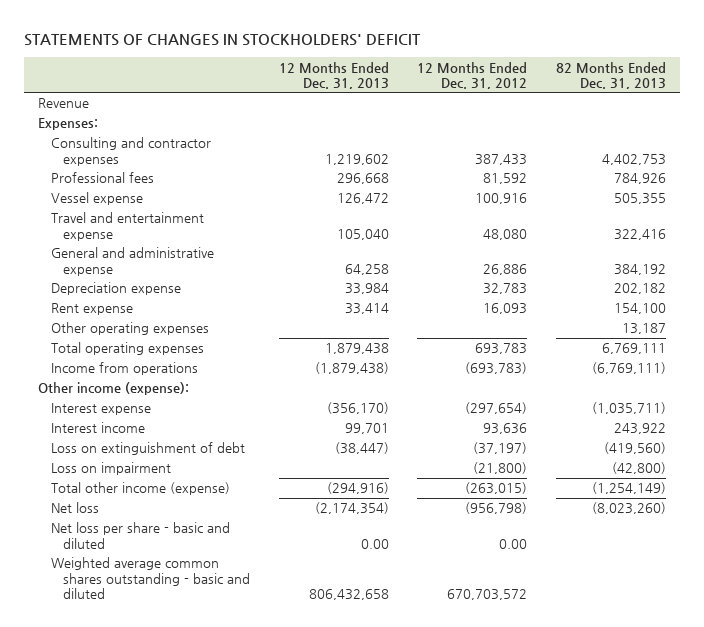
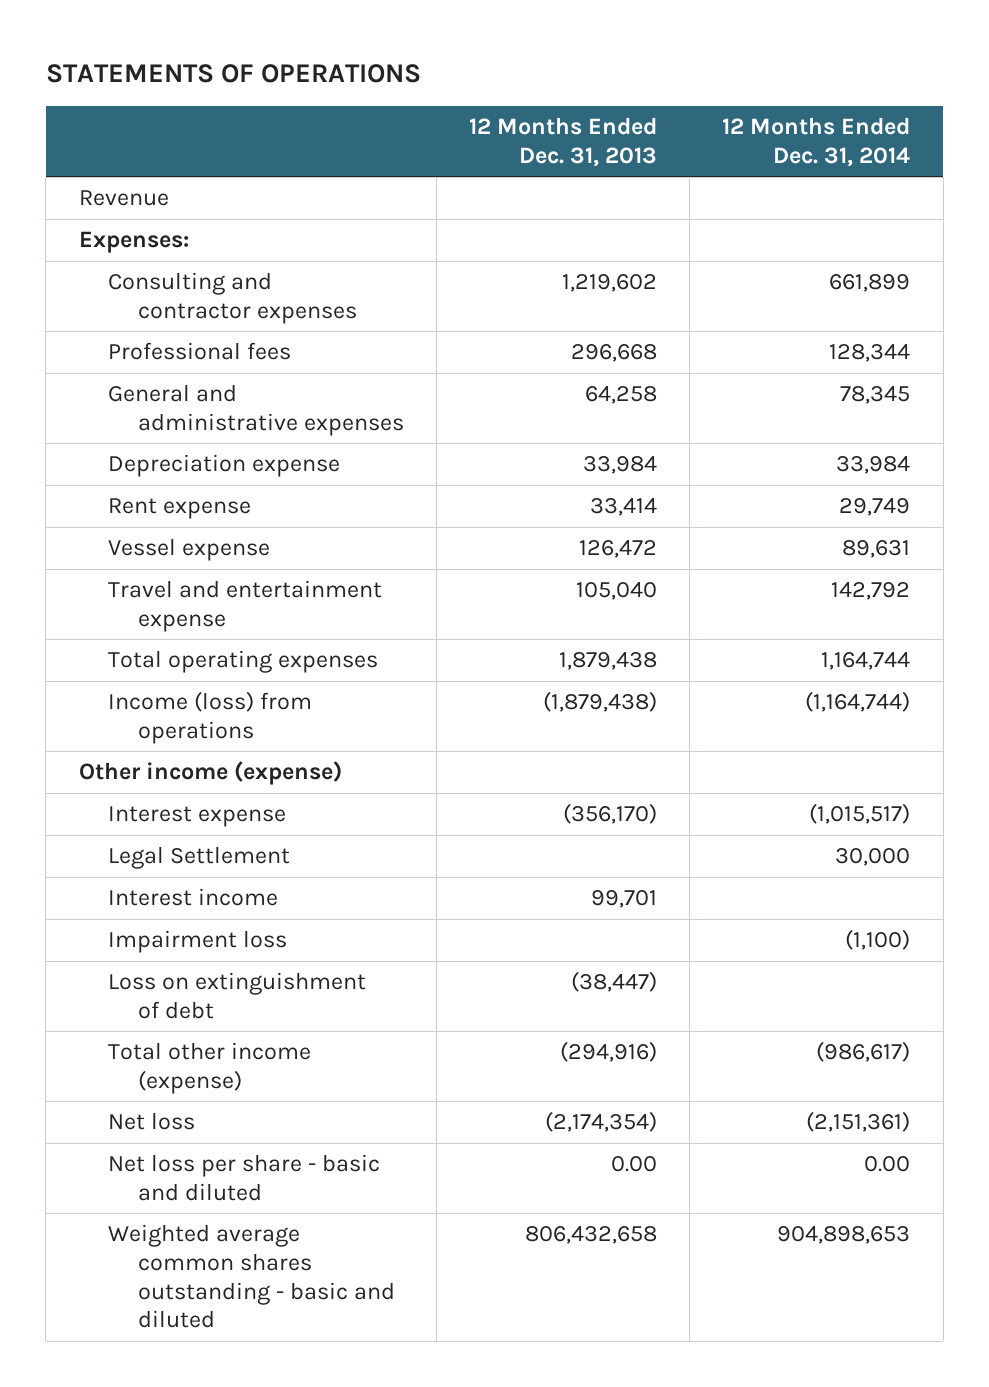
[24,34,422,47] STATEMENTS OF CHANGES IN STOCKHOLDERS' DEFICIT -> [45,64,421,84] STATEMENTS OF OPERATIONS
[417,61,528,90] 12 Months Ended Dec. 31, 2012 -> none
[555,61,666,90] 82 Months Ended Dec. 31, 2013 -> none
none -> [722,117,911,167] 12 Months Ended Dec. 31, 2014
[50,247,214,276] General and administrative expense -> [108,384,404,436] General and administrative expenses
[50,322,209,336] Other operating expenses -> none
[50,192,143,206] Vessel expense -> [108,538,271,562] Vessel expense
[50,212,204,241] Travel and entertainment expense -> [108,580,383,632] Travel and entertainment expense
[50,362,198,376] Income from operations -> [108,691,313,744] Income (loss) from operations
[38,382,190,396] Other income (expense): -> [78,761,342,786] Other income (expense)
none -> [108,846,291,870] Legal Settlement
none -> [108,930,288,954] Impairment loss
[50,462,171,476] Loss on impairment -> none

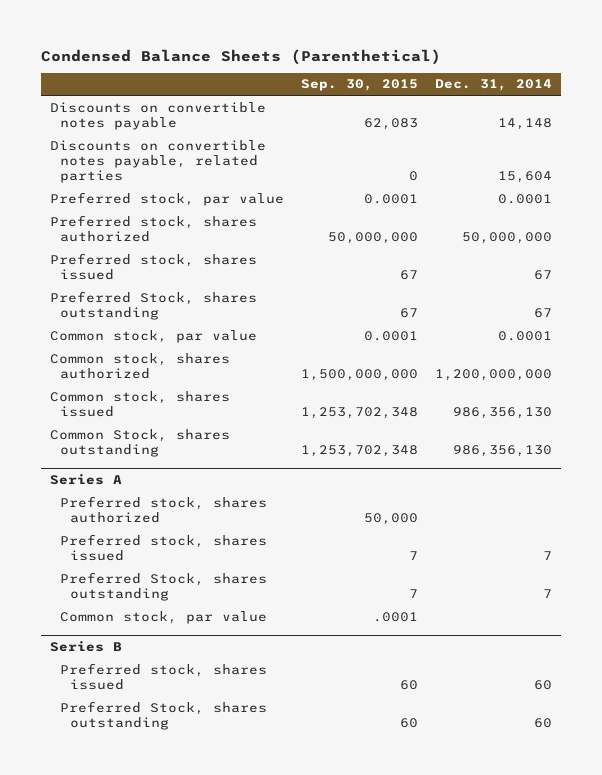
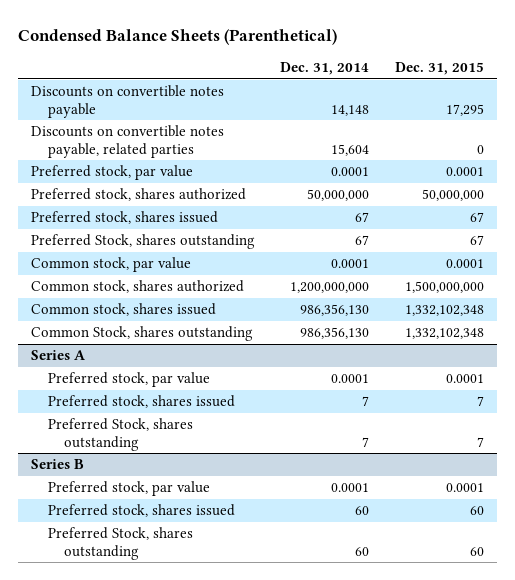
[301,79,419,92] Sep. 30, 2015 -> none
none -> [395,61,485,75] Dec. 31, 2015
[59,495,267,523] Preferred stock, shares authorized -> none
none -> [47,372,210,388] Preferred stock, par value
[59,610,267,624] Common stock, par value -> none
none -> [47,481,210,497] Preferred stock, par value

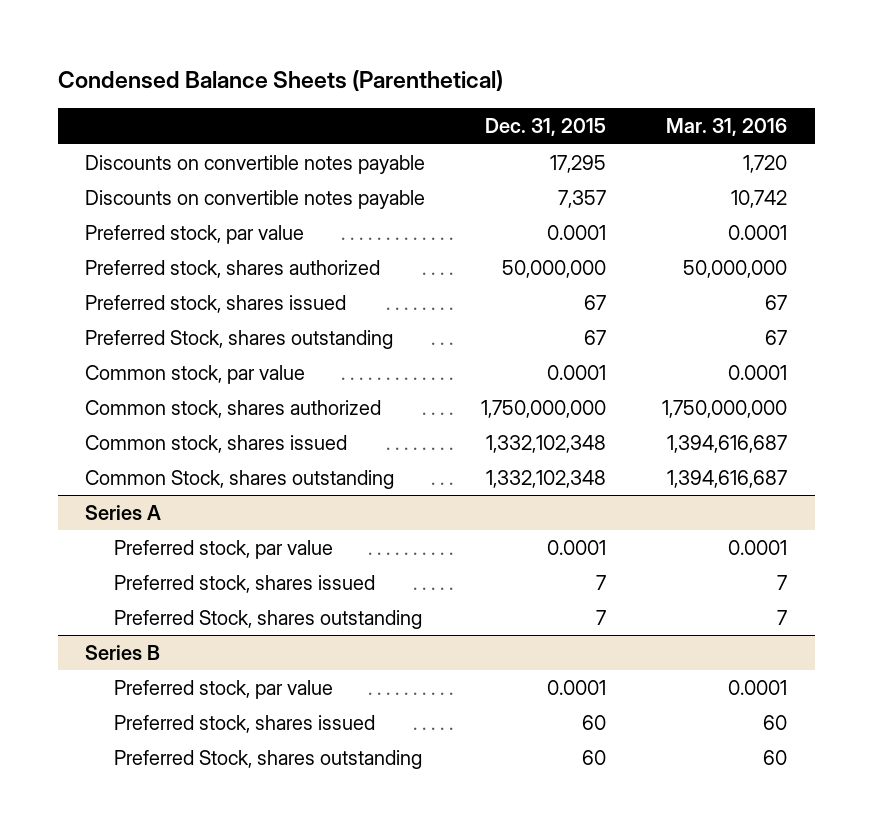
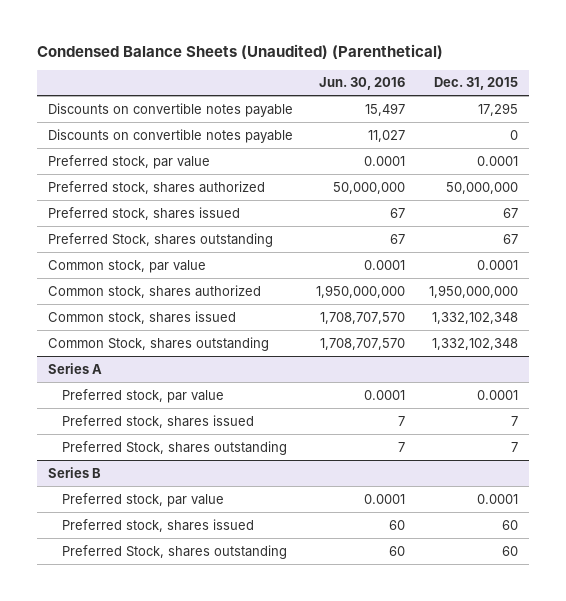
[57,70,503,92] Condensed Balance Sheets (Parenthetical) -> [36,43,443,59] Condensed Balance Sheets (Unaudited) (Parenthetical)
[665,118,787,137] Mar. 31, 2016 -> none
none -> [319,77,406,91] Jun. 30, 2016
[558,189,607,208] 7,357 -> [509,129,518,140] 0
[481,399,607,418] 1,750,000,000 -> [428,284,518,298] 1,950,000,000

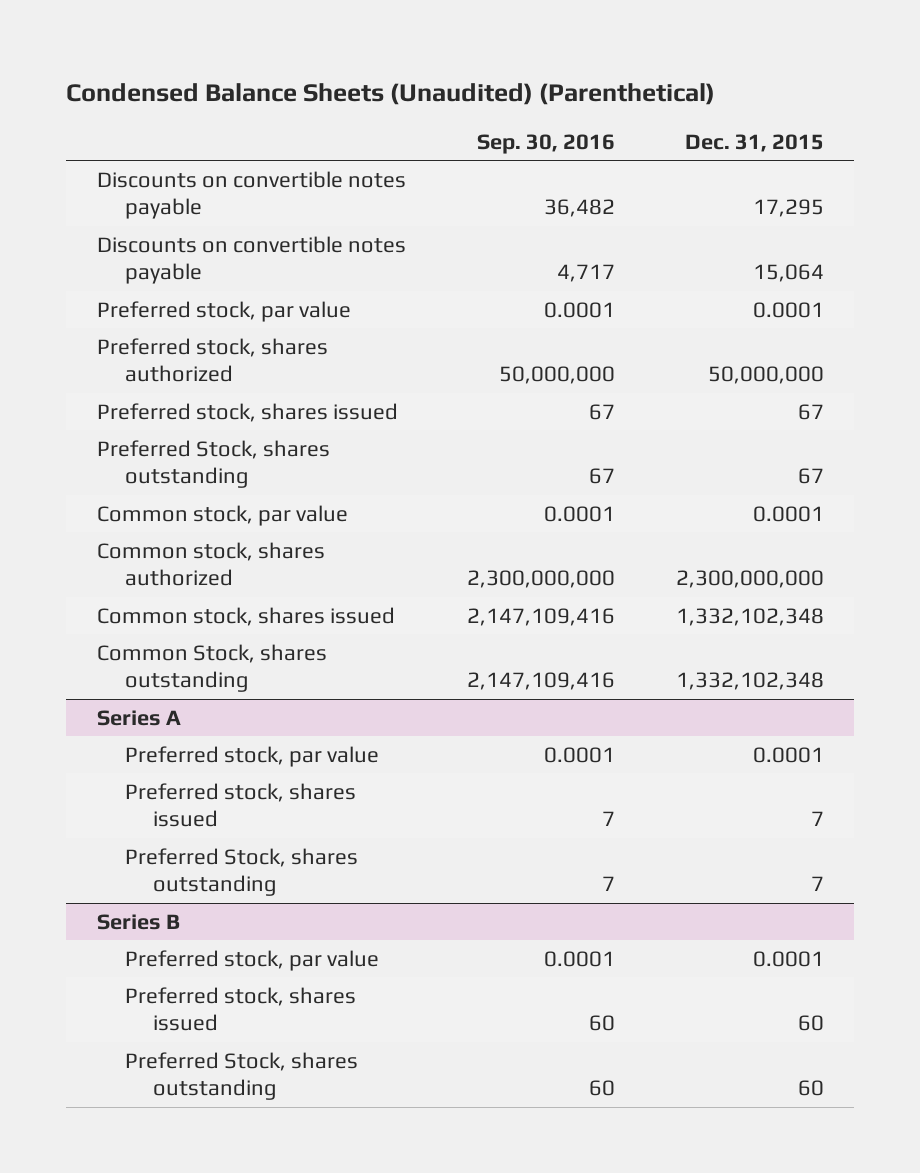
[319,77,406,91] Jun. 30, 2016 -> none
none -> [476,133,615,154] Sep. 30, 2016
[509,129,518,140] 0 -> [752,264,824,283] 15,064
[428,284,518,298] 1,950,000,000 -> [675,570,824,589] 2,300,000,000

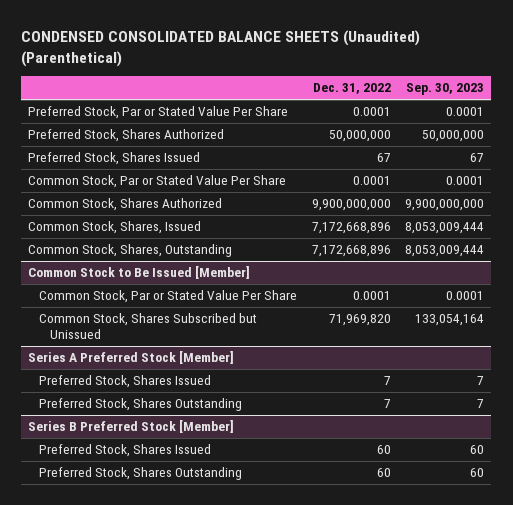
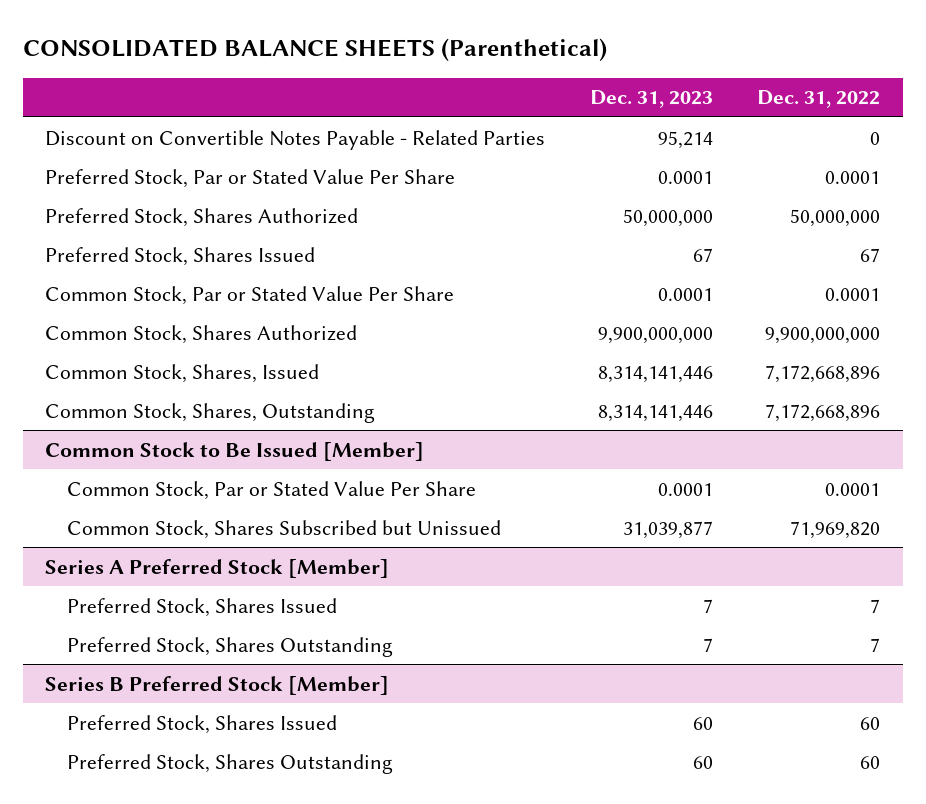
[21,29,421,67] CONDENSED CONSOLIDATED BALANCE SHEETS (Unaudited) (Parenthetical) -> [22,38,607,62] CONSOLIDATED BALANCE SHEETS (Parenthetical)
[406,83,485,96] Sep. 30, 2023 -> none
none -> [589,90,713,109] Dec. 31, 2023
none -> [45,129,546,150] Discount on Convertible Notes Payable - Related Parties

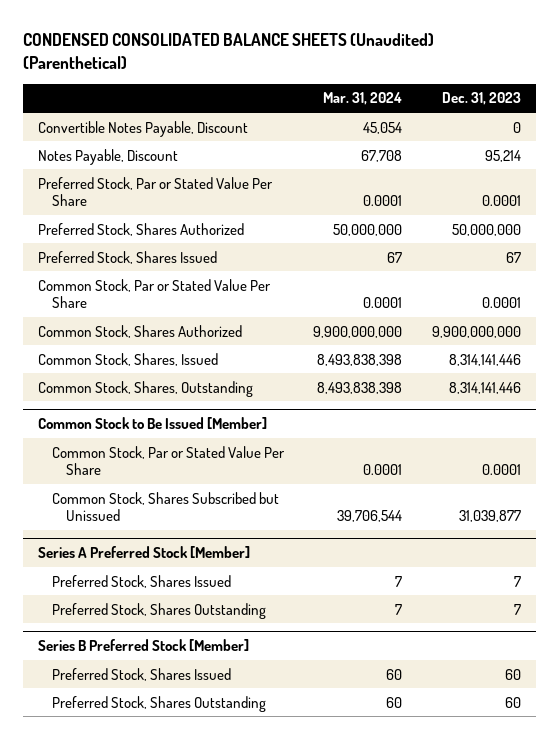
[22,38,607,62] CONSOLIDATED BALANCE SHEETS (Parenthetical) -> [22,32,434,69] CONDENSED CONSOLIDATED BALANCE SHEETS (Unaudited) (Parenthetical)
[757,90,881,109] Dec. 31, 2022 -> none
none -> [323,92,403,106] Mar. 31, 2024
none -> [37,120,248,137] Convertible Notes Payable, Discount
[45,129,546,150] Discount on Convertible Notes Payable - Related Parties -> [37,148,178,165] Notes Payable, Discount

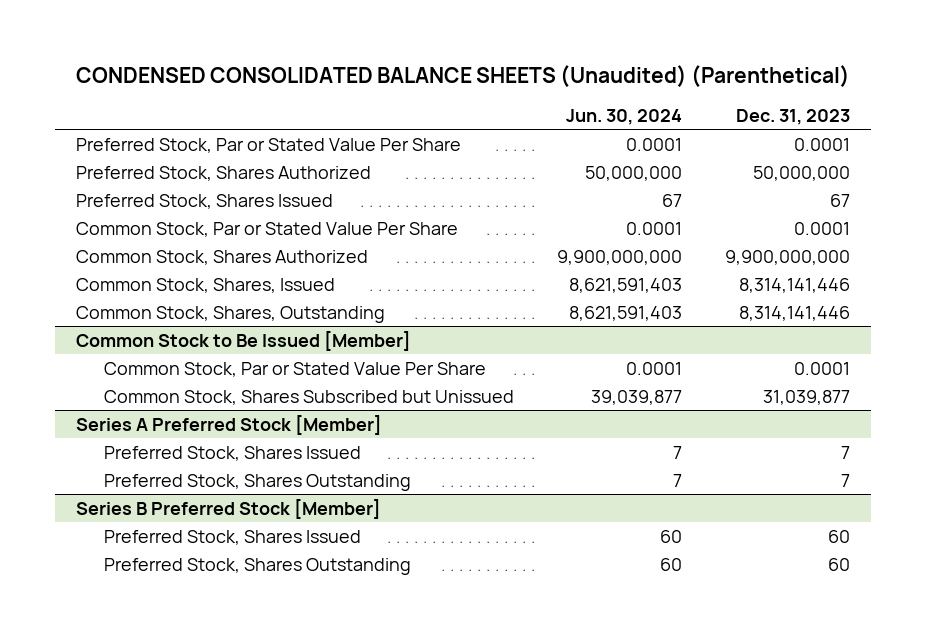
[323,92,403,106] Mar. 31, 2024 -> none
none -> [565,108,682,125] Jun. 30, 2024
[37,120,248,137] Convertible Notes Payable, Discount -> none
[37,148,178,165] Notes Payable, Discount -> none

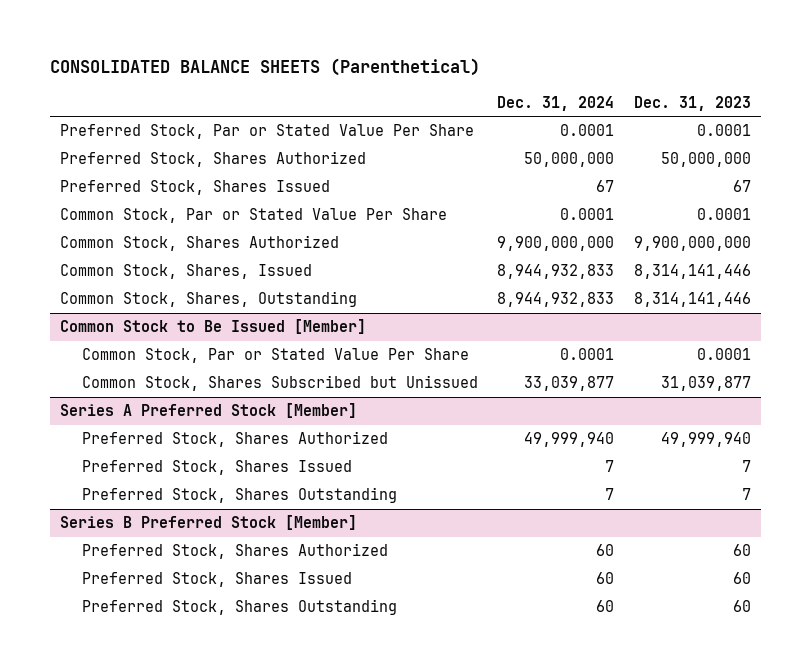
[75,64,850,87] CONDENSED CONSOLIDATED BALANCE SHEETS (Unaudited) (Parenthetical) -> [50,58,481,77] CONSOLIDATED BALANCE SHEETS (Parenthetical)
[565,108,682,125] Jun. 30, 2024 -> none
none -> [497,95,615,111] Dec. 31, 2024
none -> [81,431,388,448] Preferred Stock, Shares Authorized
none -> [81,543,388,560] Preferred Stock, Shares Authorized

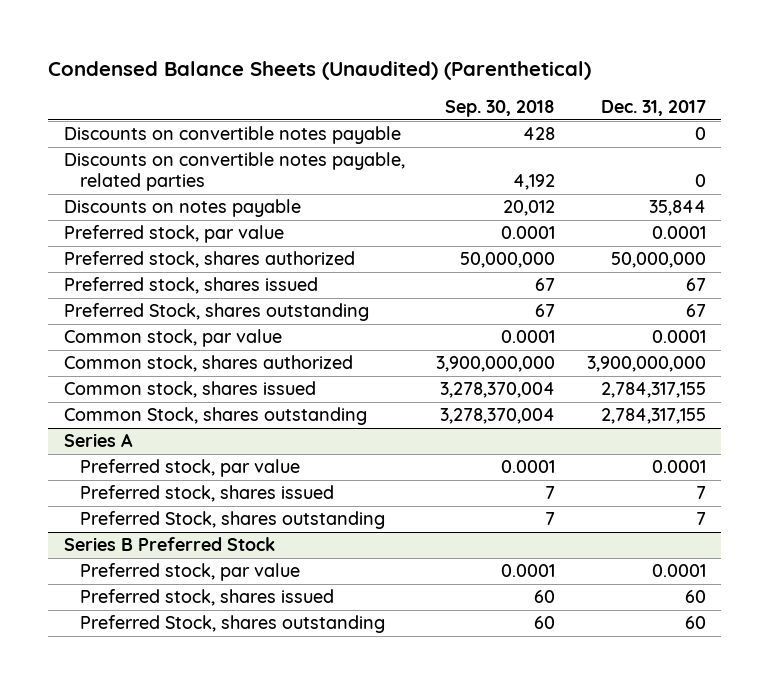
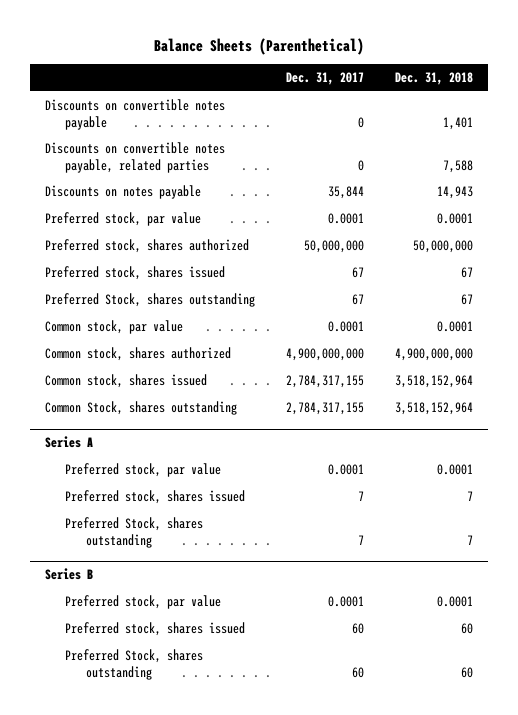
[48,60,592,80] Condensed Balance Sheets (Unaudited) (Parenthetical) -> [154,37,365,55] Balance Sheets (Parenthetical)
[445,99,556,117] Sep. 30, 2018 -> none
none -> [394,72,473,86] Dec. 31, 2018
[586,356,706,373] 3,900,000,000 -> [286,348,365,362] 4,900,000,000
[63,537,275,552] Series B Preferred Stock -> [45,568,94,581] Series B

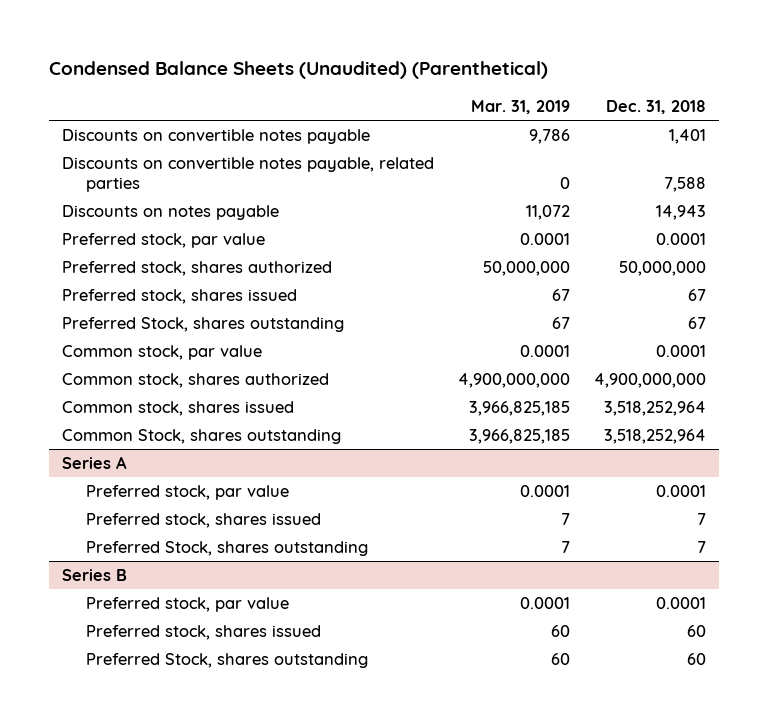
[154,37,365,55] Balance Sheets (Parenthetical) -> [49,61,549,80] Condensed Balance Sheets (Unaudited) (Parenthetical)
[286,72,365,86] Dec. 31, 2017 -> none
none -> [470,99,570,114] Mar. 31, 2019
[394,375,473,389] 3,518,152,964 -> [604,401,707,417] 3,518,252,964
[394,402,473,416] 3,518,152,964 -> [604,429,707,445] 3,518,252,964

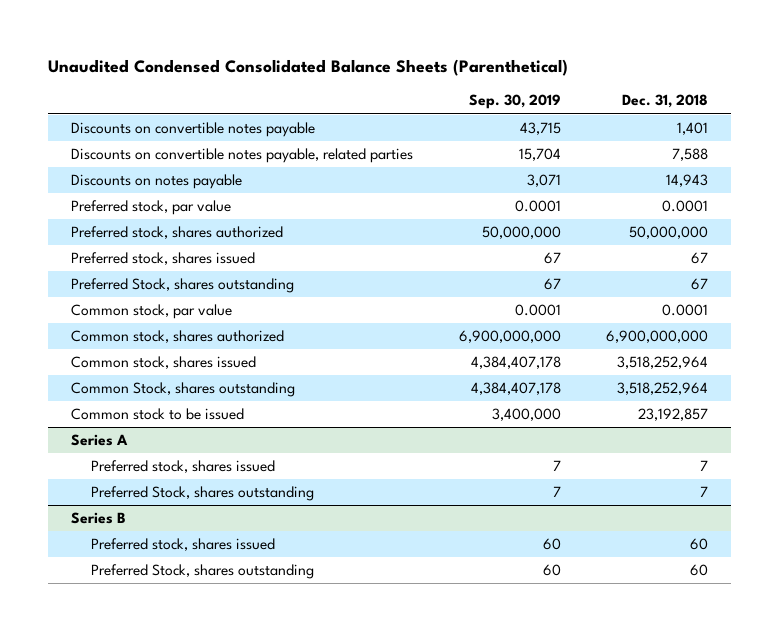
[49,61,549,80] Condensed Balance Sheets (Unaudited) (Parenthetical) -> [48,58,569,76] Unaudited Condensed Consolidated Balance Sheets (Parenthetical)
[470,99,570,114] Mar. 31, 2019 -> none
none -> [468,94,561,110] Sep. 30, 2019
[594,373,707,389] 4,900,000,000 -> [606,330,709,344] 6,900,000,000
none -> [70,408,244,421] Common stock to be issued
[86,485,290,501] Preferred stock, par value -> none
[86,597,290,613] Preferred stock, par value -> none

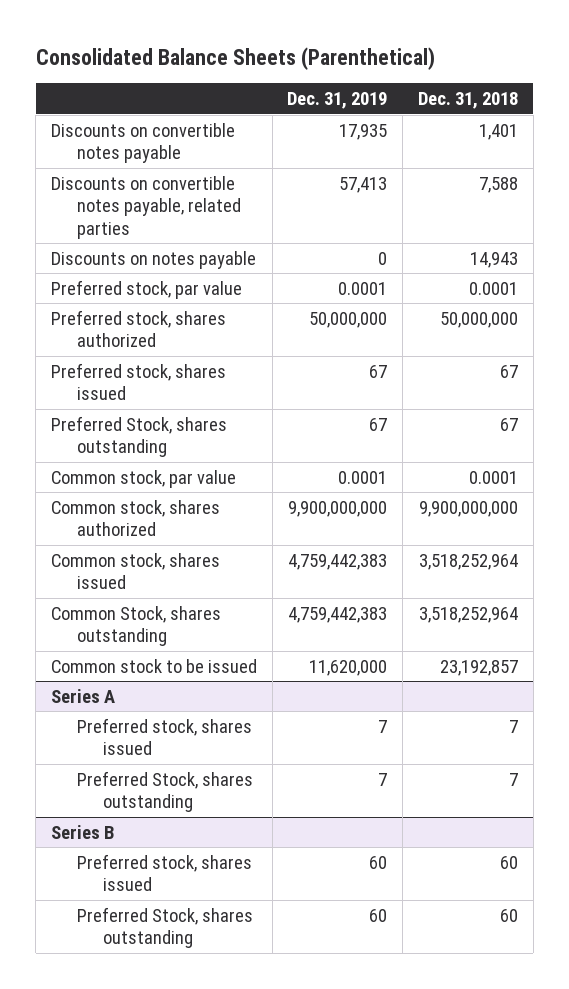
[48,58,569,76] Unaudited Condensed Consolidated Balance Sheets (Parenthetical) -> [35,46,435,70] Consolidated Balance Sheets (Parenthetical)
[468,94,561,110] Sep. 30, 2019 -> none
none -> [287,92,388,110] Dec. 31, 2019
[606,330,709,344] 6,900,000,000 -> [418,500,518,517] 9,900,000,000

